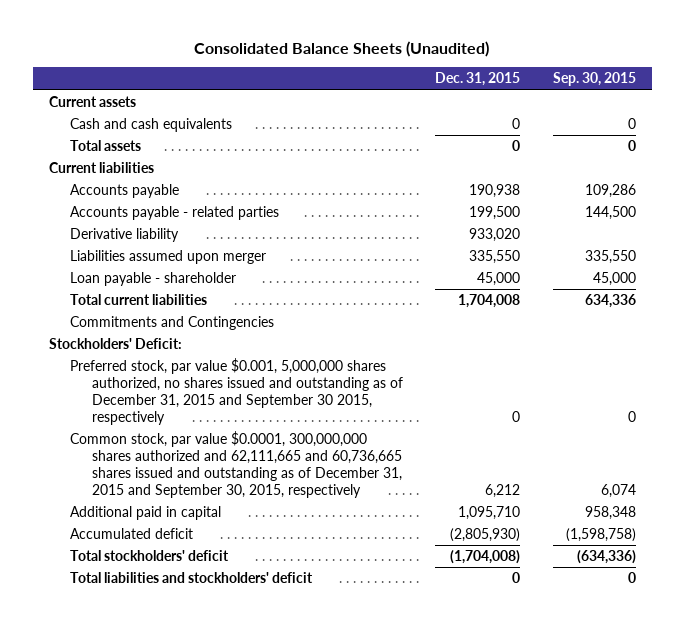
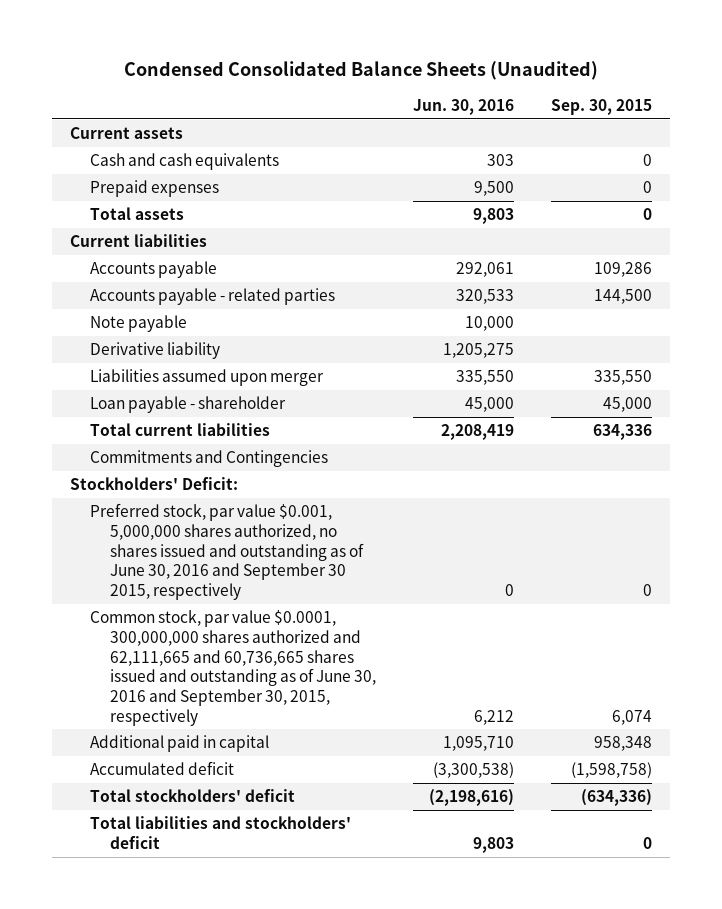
[194,40,490,57] Consolidated Balance Sheets (Unaudited) -> [123,60,598,80] Condensed Consolidated Balance Sheets (Unaudited)
[435,72,521,87] Dec. 31, 2015 -> none
none -> [412,98,514,115] Jun. 30, 2016
none -> [89,180,219,198] Prepaid expenses
none -> [89,315,187,333] Note payable
[70,358,403,425] Preferred stock, par value $0.001, 5,000,000 shares authorized, no shares issued and outstanding as of December 31, 2015 and September 30 2015, respectively -> [89,503,364,601] Preferred stock, par value $0.001, 5,000,000 shares authorized, no shares issued and outstanding as of June 30, 2016 and September 30 2015, respectively
[70,431,402,498] Common stock, par value $0.0001, 300,000,000 shares authorized and 62,111,665 and 60,736,665 shares issued and outstanding as of December 31, 2015 and September 30, 2015, respectively -> [89,610,376,726] Common stock, par value $0.0001, 300,000,000 shares authorized and 62,111,665 and 60,736,665 shares issued and outstanding as of June 30, 2016 and September 30, 2015, respectively

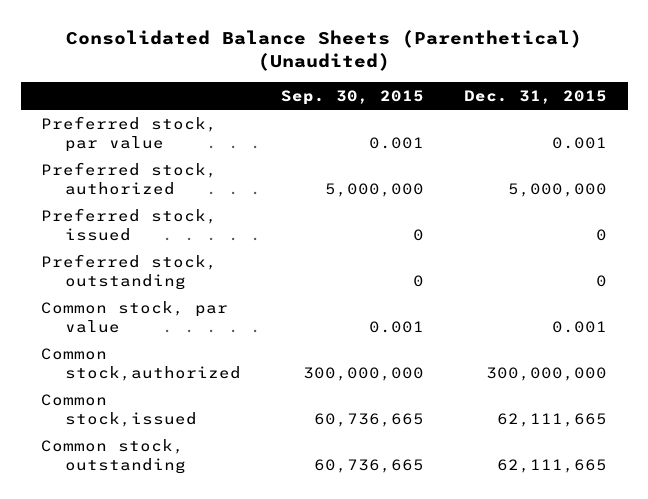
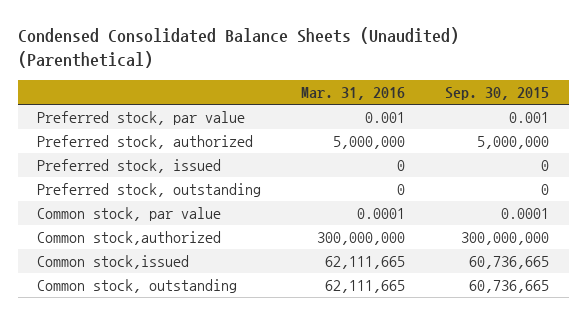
[66,30,583,72] Consolidated Balance Sheets (Parenthetical) (Unaudited) -> [17,27,459,69] Condensed Consolidated Balance Sheets (Unaudited) (Parenthetical)
[464,89,608,104] Dec. 31, 2015 -> none
none -> [301,87,406,101] Mar. 31, 2016
[369,320,425,333] 0.001 -> [500,207,549,219] 0.0001

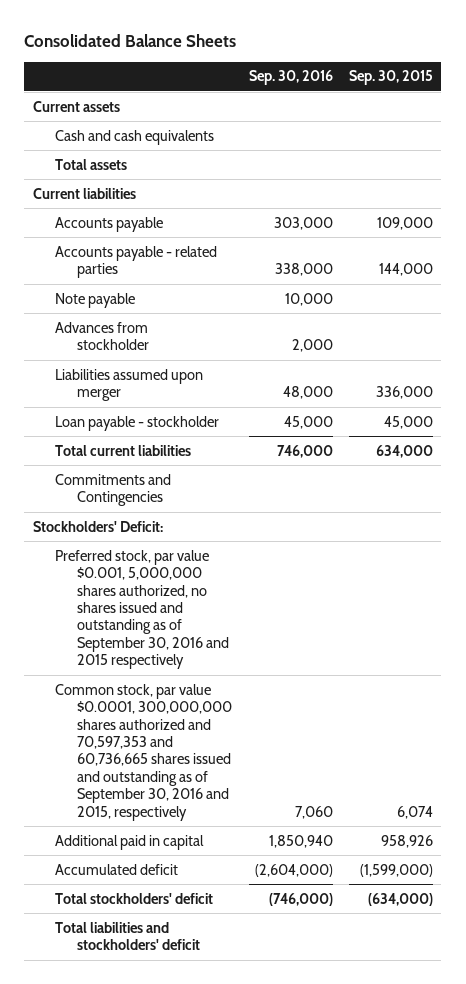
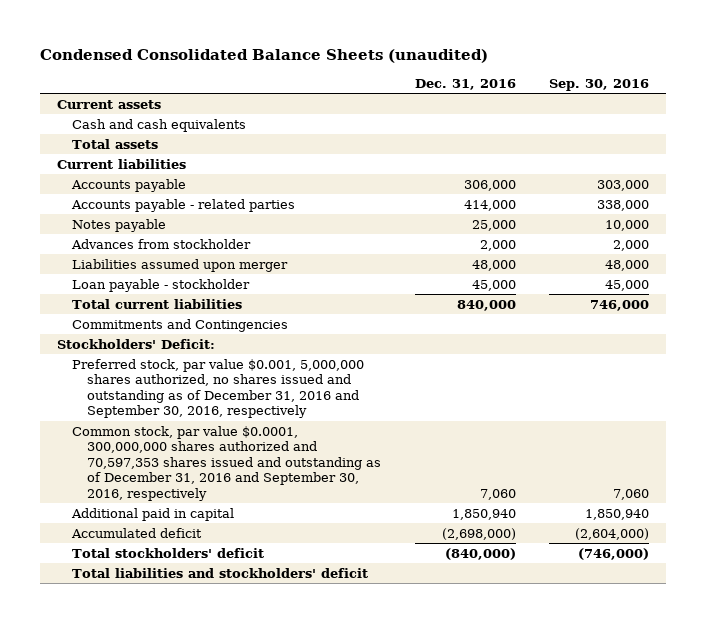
[24,33,237,47] Consolidated Balance Sheets -> [40,49,489,64] Condensed Consolidated Balance Sheets (unaudited)
[349,70,434,86] Sep. 30, 2015 -> none
none -> [414,78,516,90] Dec. 31, 2016
[54,292,135,308] Note payable -> [72,218,167,232] Notes payable
[54,549,230,670] Preferred stock, par value $0.001, 5,000,000 shares authorized, no shares issued and outstanding as of September 30, 2016 and 2015 respectively -> [72,358,365,419] Preferred stock, par value $0.001, 5,000,000 shares authorized, no shares issued and outstanding as of December 31, 2016 and September 30, 2016, respectively
[54,683,233,821] Common stock, par value $0.0001, 300,000,000 shares authorized and 70,597,353 and 60,736,665 shares issued and outstanding as of September 30, 2016 and 2015, respectively -> [72,425,382,501] Common stock, par value $0.0001, 300,000,000 shares authorized and 70,597,353 shares issued and outstanding as of December 31, 2016 and September 30, 2016, respectively

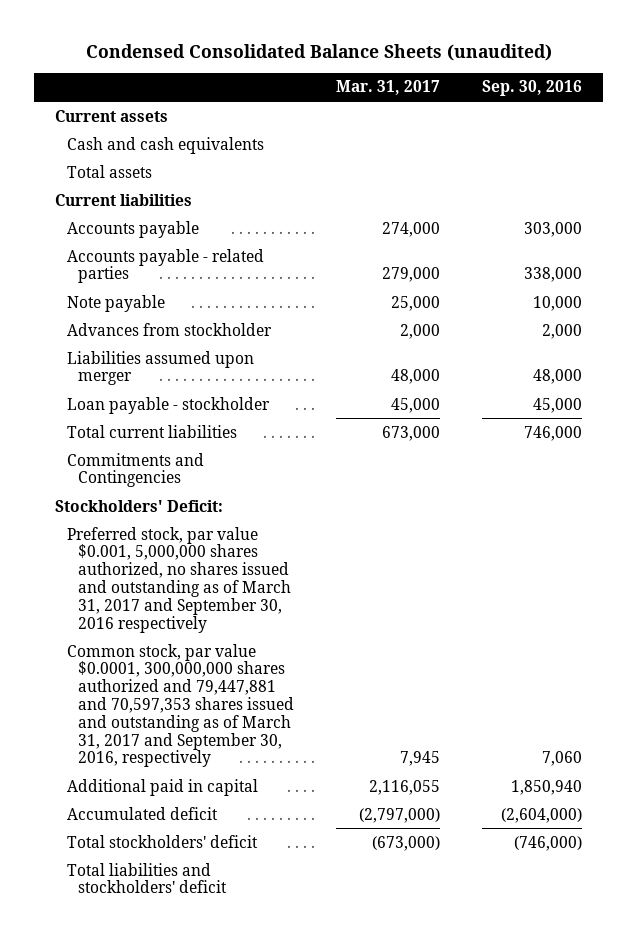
[414,78,516,90] Dec. 31, 2016 -> none
none -> [336,80,441,96] Mar. 31, 2017
[72,218,167,232] Notes payable -> [66,294,165,312] Note payable
[72,358,365,419] Preferred stock, par value $0.001, 5,000,000 shares authorized, no shares issued and outstanding as of December 31, 2016 and September 30, 2016, respectively -> [66,526,292,633] Preferred stock, par value $0.001, 5,000,000 shares authorized, no shares issued and outstanding as of March 31, 2017 and September 30, 2016 respectively
[72,425,382,501] Common stock, par value $0.0001, 300,000,000 shares authorized and 70,597,353 shares issued and outstanding as of December 31, 2016 and September 30, 2016, respectively -> [66,643,295,768] Common stock, par value $0.0001, 300,000,000 shares authorized and 79,447,881 and 70,597,353 shares issued and outstanding as of March 31, 2017 and September 30, 2016, respectively

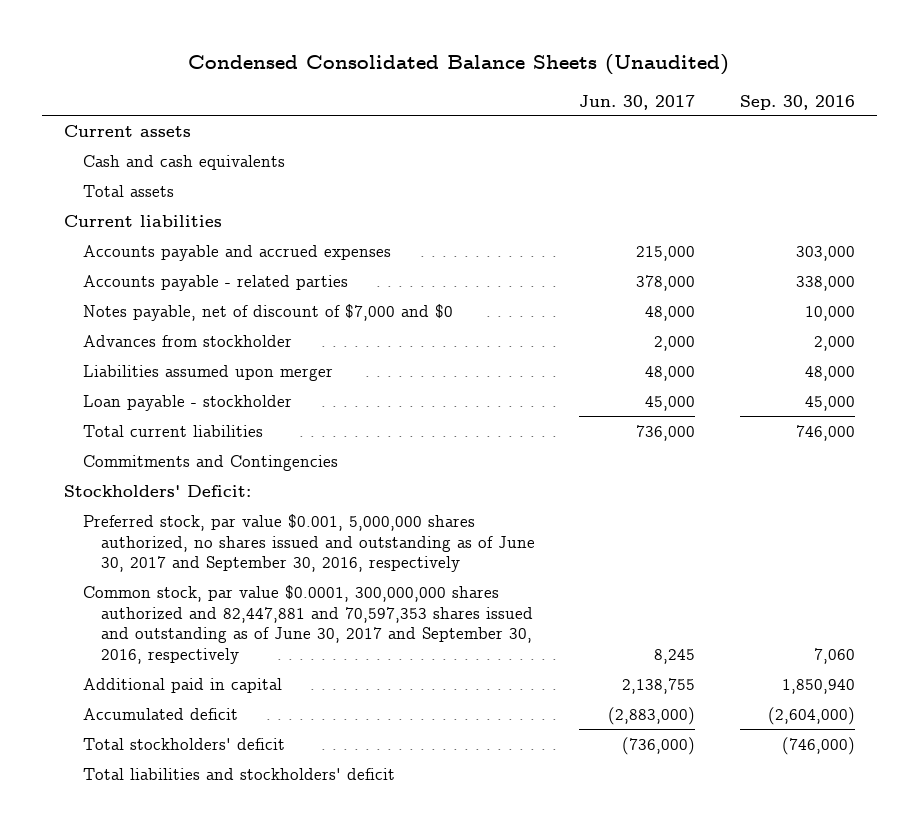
[85,43,552,61] Condensed Consolidated Balance Sheets (unaudited) -> [188,53,730,75] Condensed Consolidated Balance Sheets (Unaudited)
[336,80,441,96] Mar. 31, 2017 -> none
none -> [579,94,696,110] Jun. 30, 2017
[66,220,199,238] Accounts payable -> [82,244,391,261] Accounts payable and accrued expenses
[66,294,165,312] Note payable -> [82,303,453,321] Notes payable, net of discount of $7,000 and $0
[66,526,292,633] Preferred stock, par value $0.001, 5,000,000 shares authorized, no shares issued and outstanding as of March 31, 2017 and September 30, 2016 respectively -> [82,513,536,573] Preferred stock, par value $0.001, 5,000,000 shares authorized, no shares issued and outstanding as of June 30, 2017 and September 30, 2016, respectively
[66,643,295,768] Common stock, par value $0.0001, 300,000,000 shares authorized and 79,447,881 and 70,597,353 shares issued and outstanding as of March 31, 2017 and September 30, 2016, respectively -> [82,584,534,665] Common stock, par value $0.0001, 300,000,000 shares authorized and 82,447,881 and 70,597,353 shares issued and outstanding as of June 30, 2017 and September 30, 2016, respectively

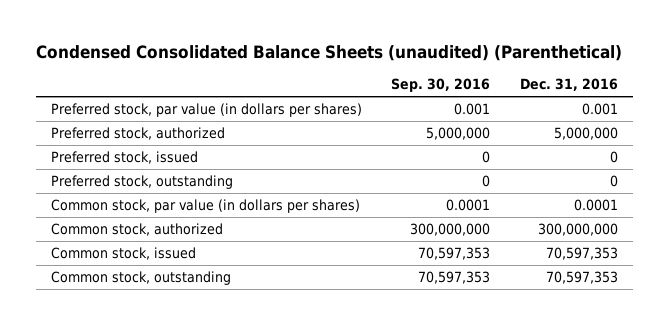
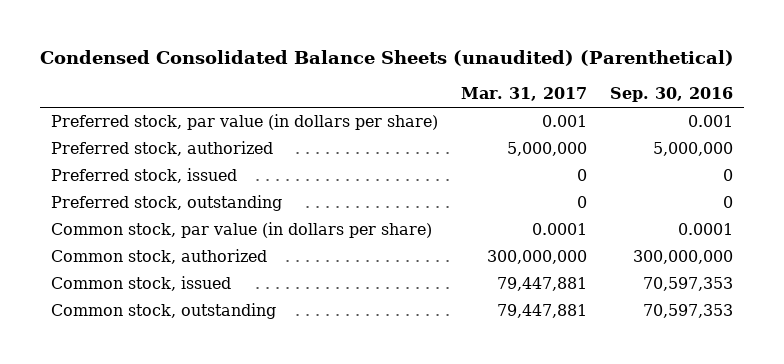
[519,78,618,92] Dec. 31, 2016 -> none
none -> [461,87,588,102] Mar. 31, 2017
[50,103,362,118] Preferred stock, par value (in dollars per shares) -> [51,114,439,131] Preferred stock, par value (in dollars per share)
[50,199,360,214] Common stock, par value (in dollars per shares) -> [51,222,433,239] Common stock, par value (in dollars per share)

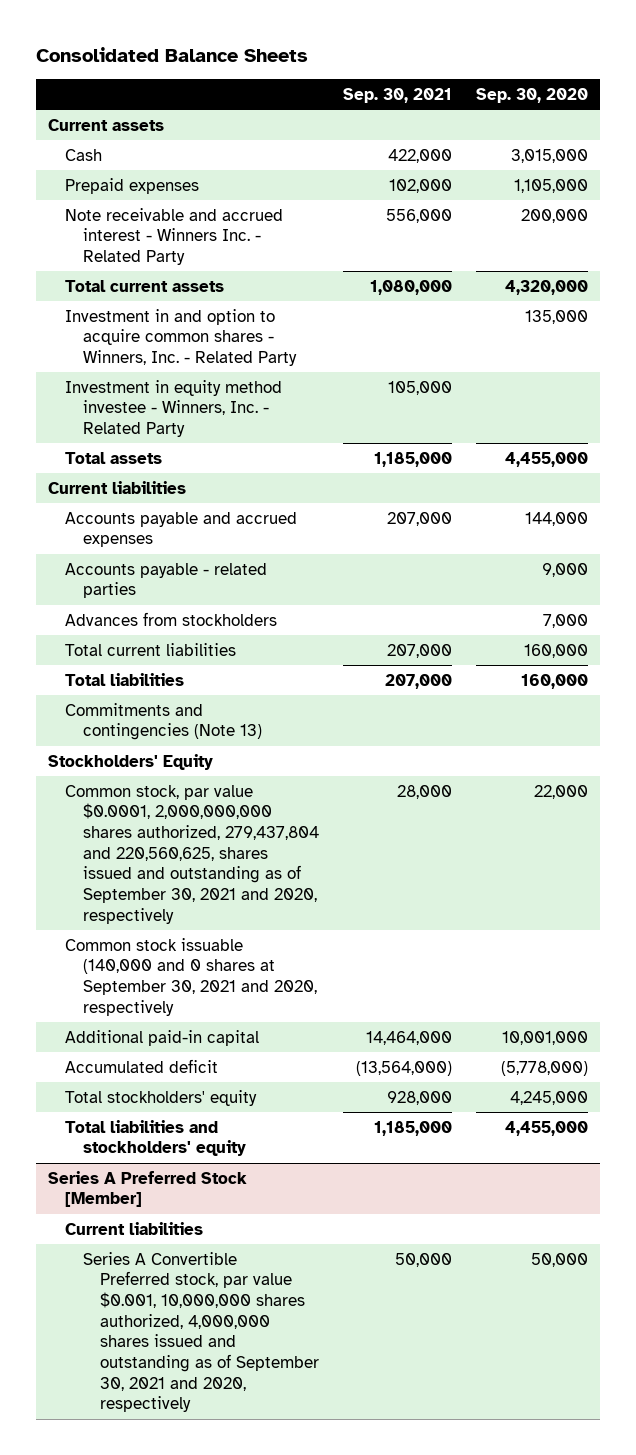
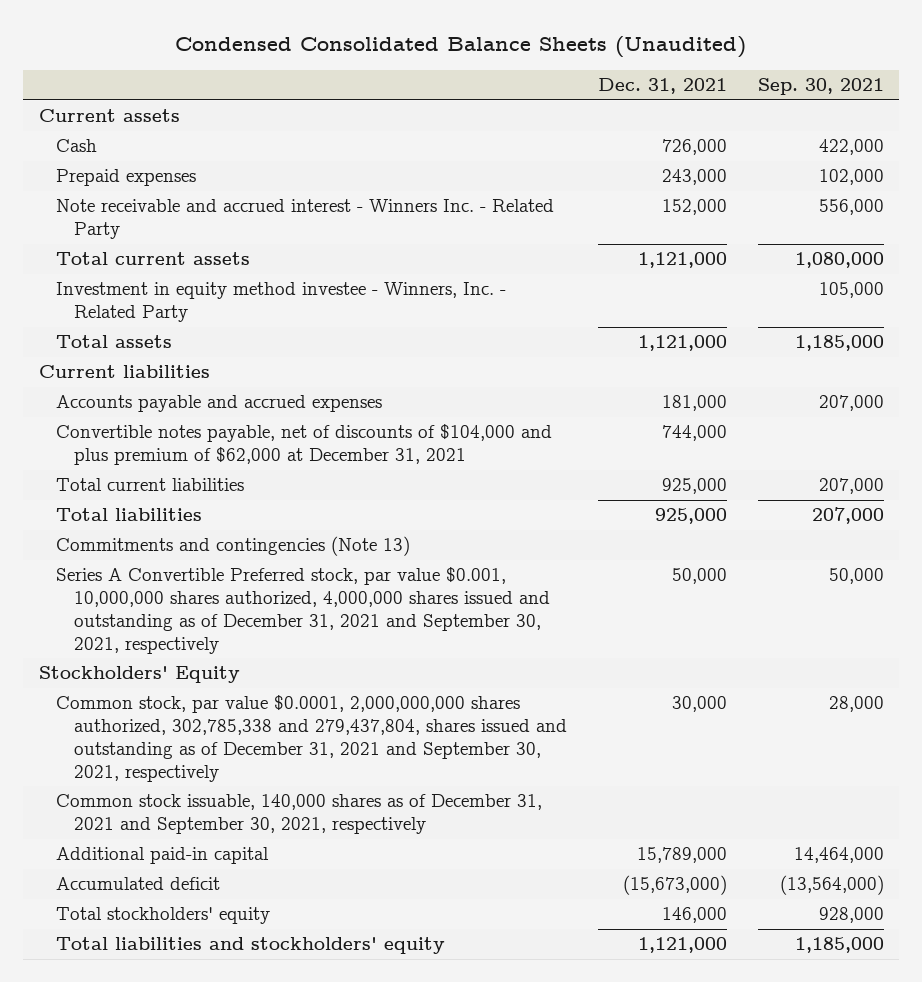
[36,47,309,63] Consolidated Balance Sheets -> [175,36,747,59] Condensed Consolidated Balance Sheets (Unaudited)
[475,87,588,103] Sep. 30, 2020 -> none
none -> [597,77,727,94] Dec. 31, 2021
[65,308,297,367] Investment in and option to acquire common shares - Winners, Inc. - Related Party -> none
[65,562,268,599] Accounts payable - related parties -> none
[65,611,278,626] Advances from stockholders -> none
none -> [56,424,553,466] Convertible notes payable, net of discounts of $104,000 and plus premium of $62,000 at December 31, 2021
none -> [56,567,550,654] Series A Convertible Preferred stock, par value $0.001, 10,000,000 shares authorized, 4,000,000 shares issued and outstanding as of December 31, 2021 and September 30, 2021, respectively
[65,784,319,924] Common stock, par value $0.0001, 2,000,000,000 shares authorized, 279,437,804 and 220,560,625, shares issued and outstanding as of September 30, 2021 and 2020, respectively -> [56,695,567,782] Common stock, par value $0.0001, 2,000,000,000 shares authorized, 302,785,338 and 279,437,804, shares issued and outstanding as of December 31, 2021 and September 30, 2021, respectively
[65,937,317,1016] Common stock issuable (140,000 and 0 shares at September 30, 2021 and 2020, respectively -> [56,794,543,835] Common stock issuable, 140,000 shares as of December 31, 2021 and September 30, 2021, respectively
[48,1170,248,1208] Series A Preferred Stock [Member] -> none
[65,1221,204,1235] Current liabilities -> none
[82,1251,320,1413] Series A Convertible Preferred stock, par value $0.001, 10,000,000 shares authorized, 4,000,000 shares issued and outstanding as of September 30, 2021 and 2020, respectively -> none

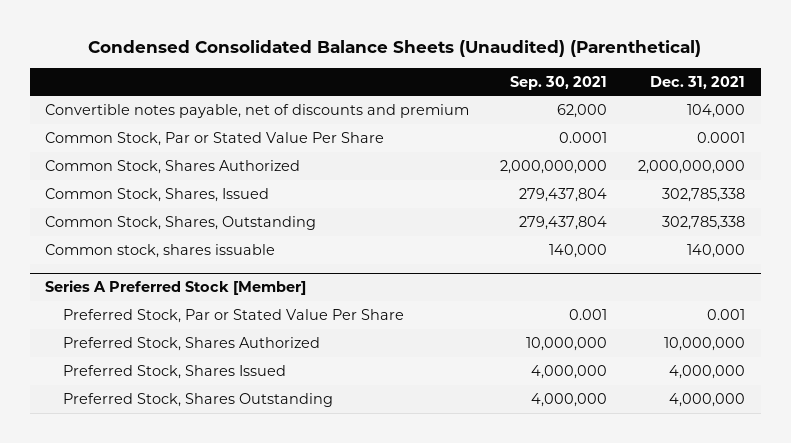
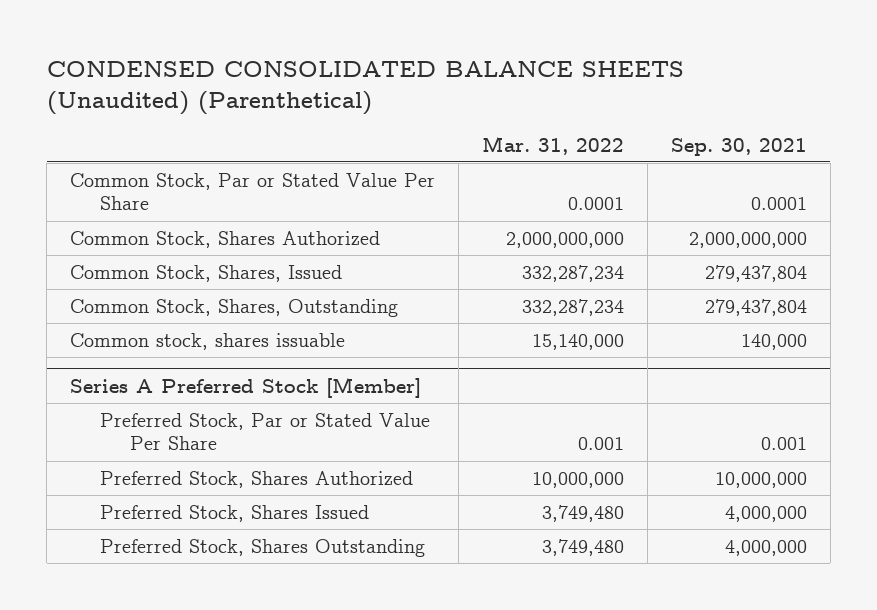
[88,39,702,57] Condensed Consolidated Balance Sheets (Unaudited) (Parenthetical) -> [46,61,684,116] CONDENSED CONSOLIDATED BALANCE SHEETS (Unaudited) (Parenthetical)
[650,75,746,89] Dec. 31, 2021 -> none
none -> [481,135,624,155] Mar. 31, 2022
[45,104,470,119] Convertible notes payable, net of discounts and premium -> none

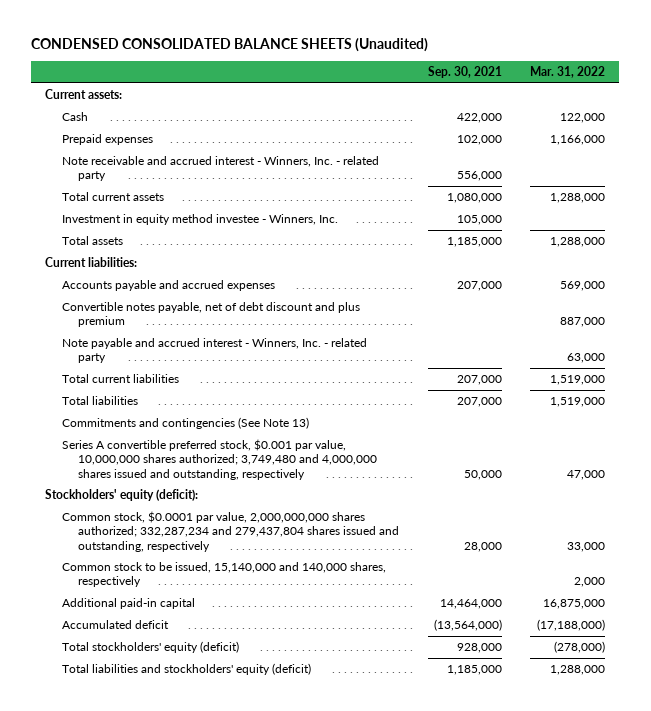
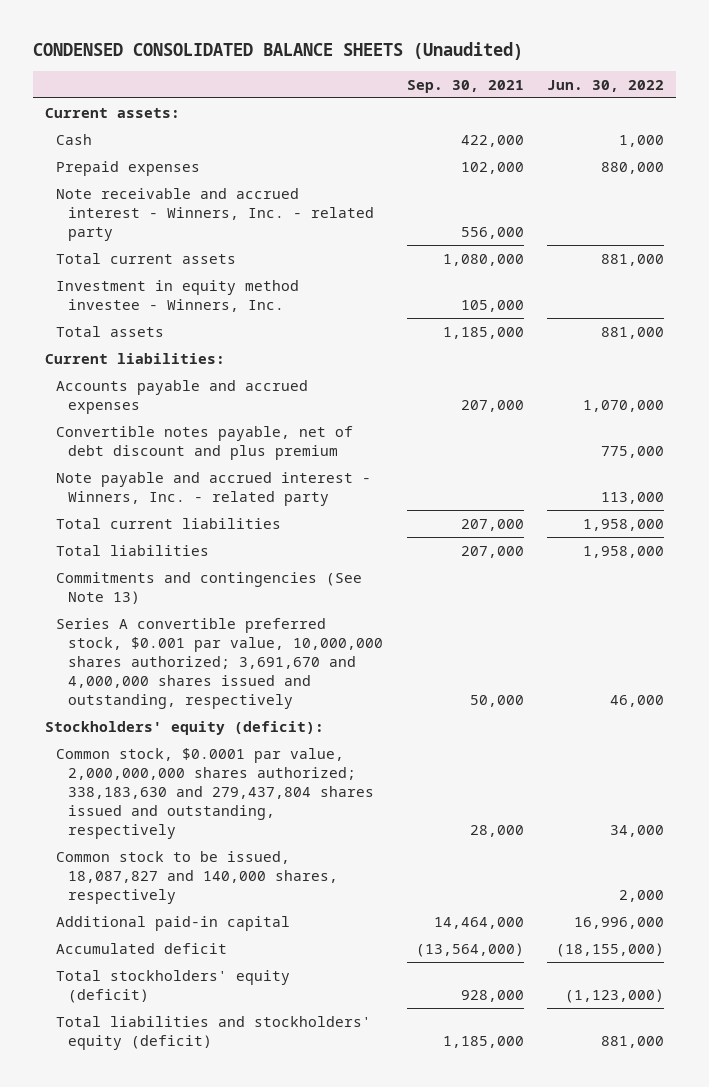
[530,66,606,79] Mar. 31, 2022 -> none
none -> [546,79,664,92] Jun. 30, 2022
[61,439,378,480] Series A convertible preferred stock, $0.001 par value, 10,000,000 shares authorized; 3,749,480 and 4,000,000 shares issued and outstanding, respectively -> [56,617,384,709] Series A convertible preferred stock, $0.001 par value, 10,000,000 shares authorized; 3,691,670 and 4,000,000 shares issued and outstanding, respectively
[61,511,400,552] Common stock, $0.0001 par value, 2,000,000,000 shares authorized; 332,287,234 and 279,437,804 shares issued and outstanding, respectively -> [56,747,375,839] Common stock, $0.0001 par value, 2,000,000,000 shares authorized; 338,183,630 and 279,437,804 shares issued and outstanding, respectively
[61,562,386,588] Common stock to be issued, 15,140,000 and 140,000 shares, respectively -> [56,850,339,904] Common stock to be issued, 18,087,827 and 140,000 shares, respectively

